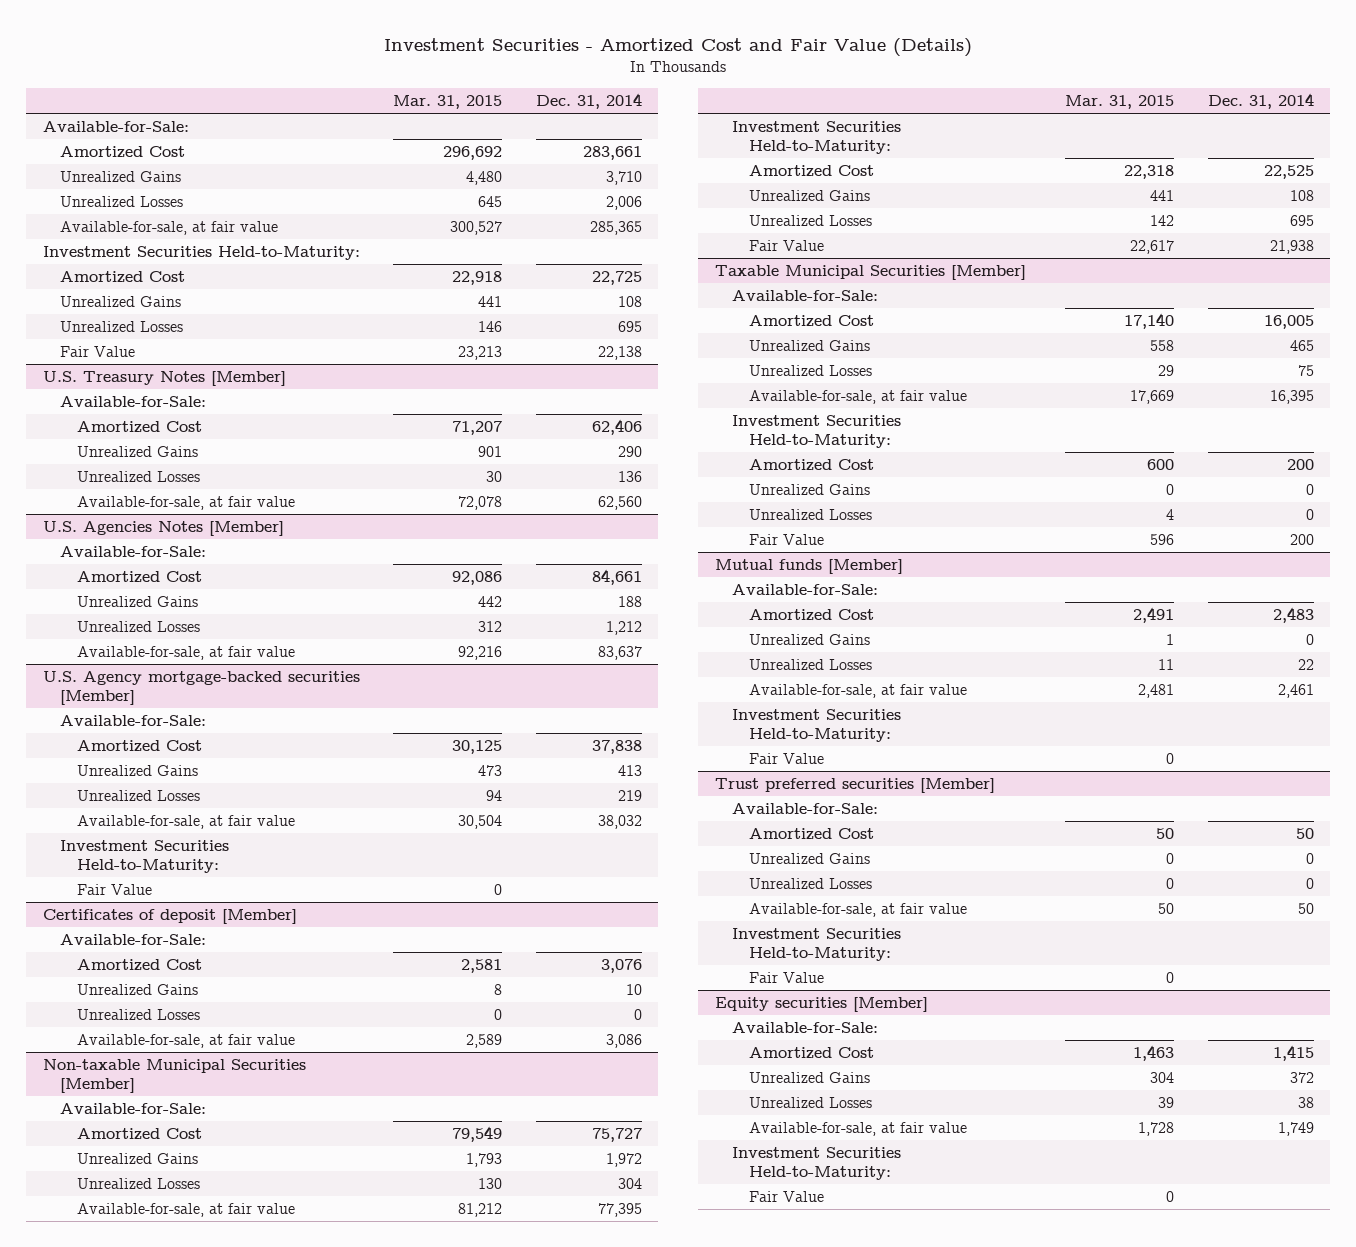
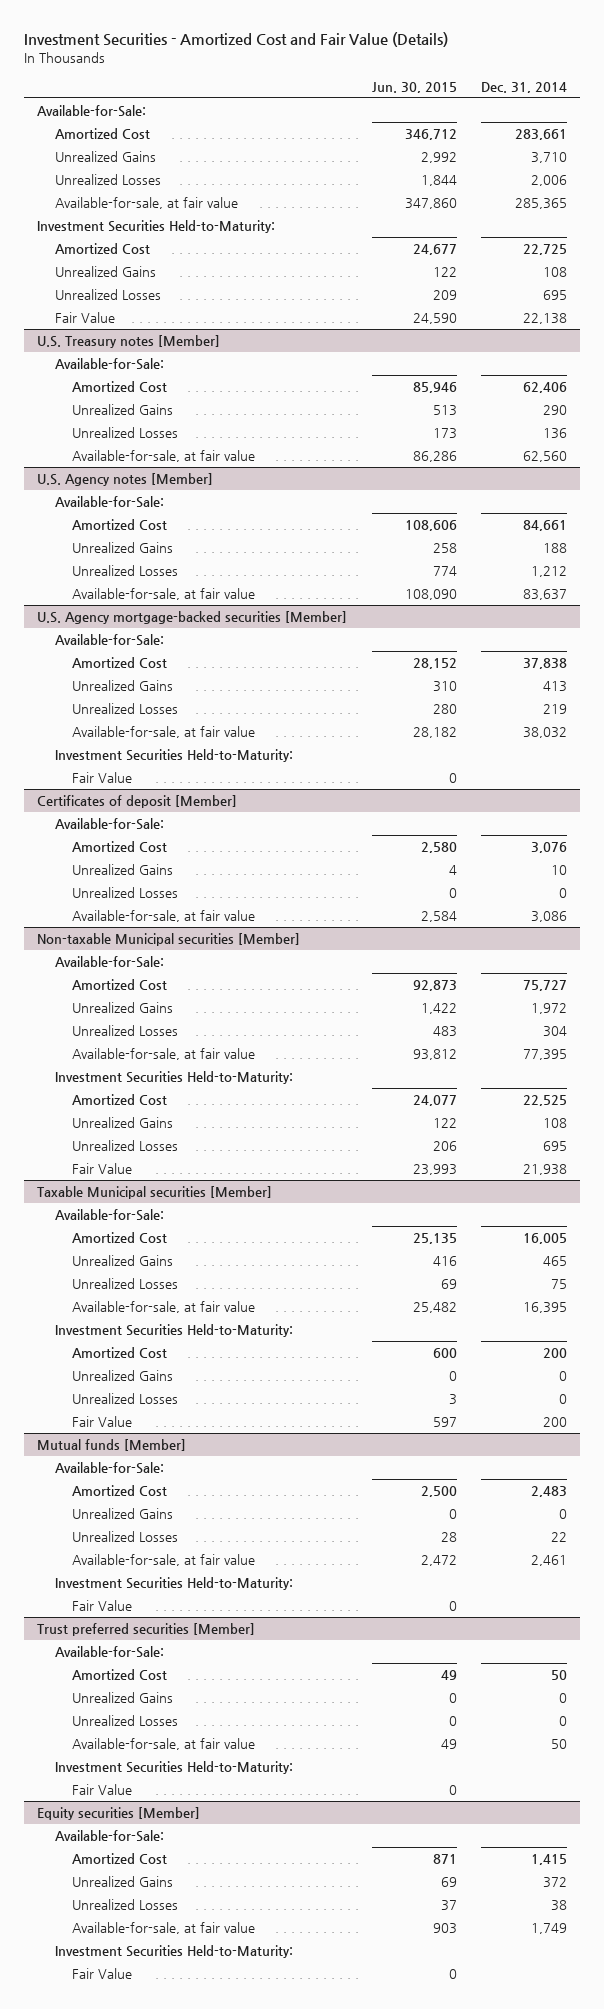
[393,95,503,110] Mar. 31, 2015 -> none
none -> [371,81,457,93] Jun. 30, 2015
[42,370,286,386] U.S. Treasury Notes [Member] -> [36,335,220,349] U.S. Treasury notes [Member]
[42,520,284,536] U.S. Agencies Notes [Member] -> [36,473,213,487] U.S. Agency notes [Member]
[42,1058,306,1094] Non-taxable Municipal Securities [Member] -> [36,933,300,947] Non-taxable Municipal securities [Member]
[714,264,1026,280] Taxable Municipal Securities [Member] -> [36,1186,272,1200] Taxable Municipal securities [Member]

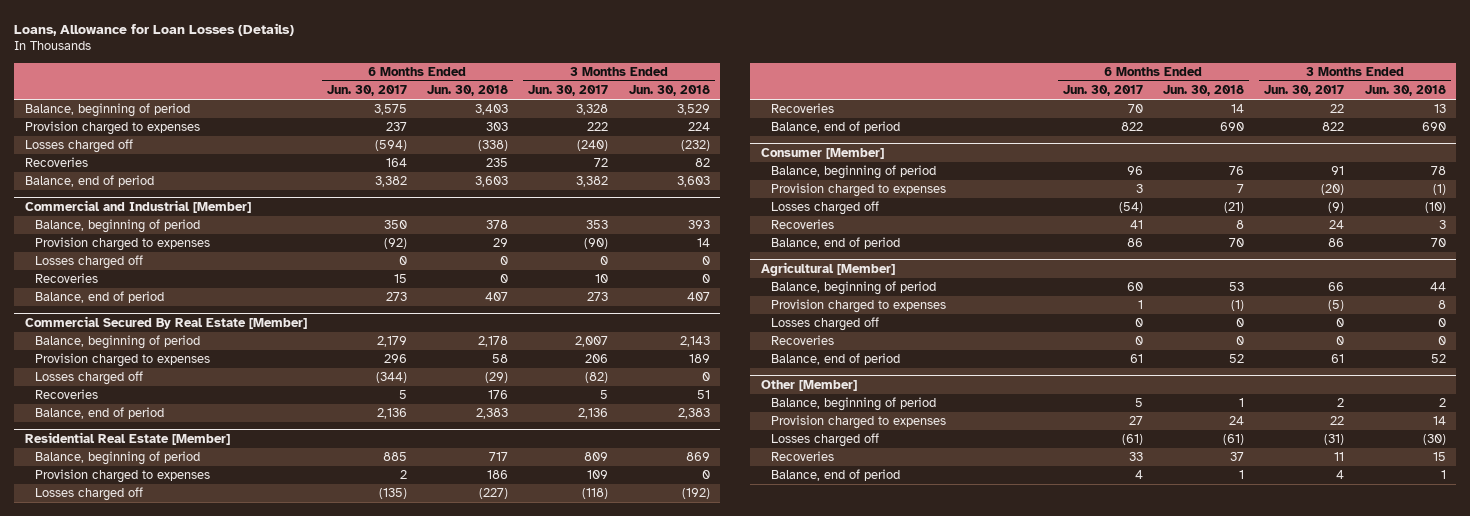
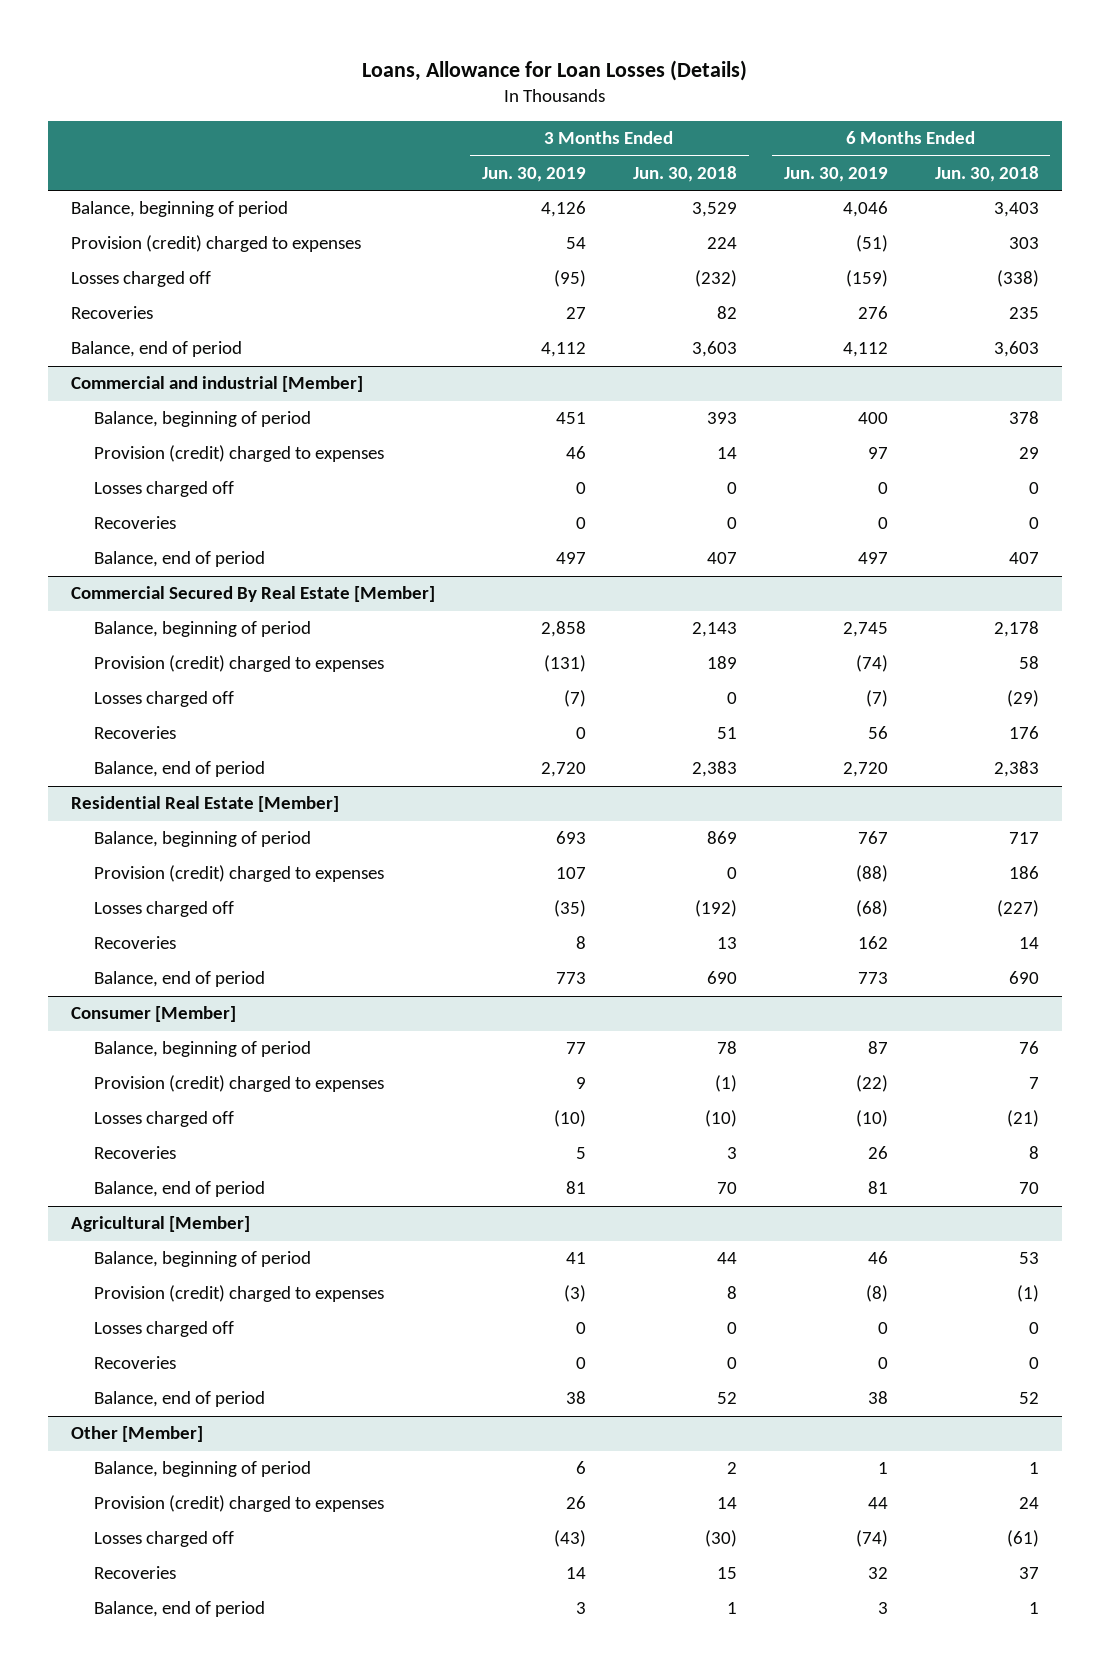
[326,85,407,97] Jun. 30, 2017 -> none
[528,85,609,97] Jun. 30, 2017 -> none
none -> [481,166,586,182] Jun. 30, 2019
none -> [783,166,888,182] Jun. 30, 2019
[24,121,200,136] Provision charged to expenses -> [71,235,362,253] Provision (credit) charged to expenses
[24,199,251,213] Commercial and Industrial [Member] -> [71,376,364,393] Commercial and industrial [Member]
[34,237,210,252] Provision charged to expenses -> [94,445,385,463] Provision (credit) charged to expenses
[34,353,210,368] Provision charged to expenses -> [94,655,385,673] Provision (credit) charged to expenses
[34,469,210,484] Provision charged to expenses -> [94,865,385,883] Provision (credit) charged to expenses
[770,183,946,198] Provision charged to expenses -> [94,1075,385,1093] Provision (credit) charged to expenses
[770,299,946,314] Provision charged to expenses -> [94,1285,385,1303] Provision (credit) charged to expenses
[770,415,946,430] Provision charged to expenses -> [94,1495,385,1513] Provision (credit) charged to expenses

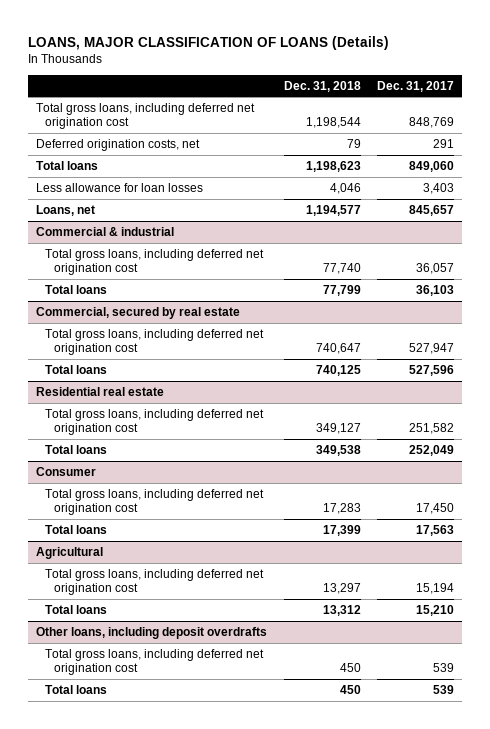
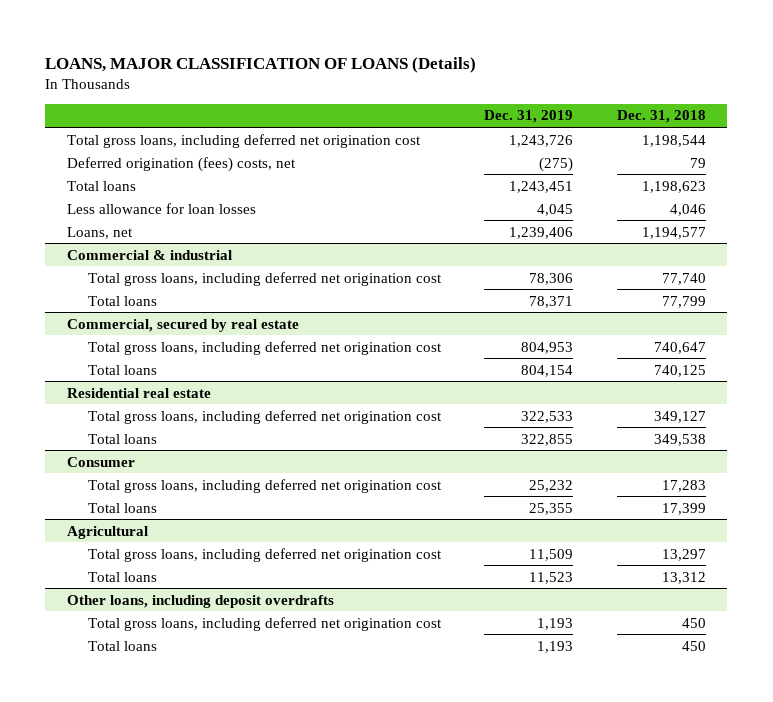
[376,80,454,92] Dec. 31, 2017 -> none
none -> [484,110,574,124] Dec. 31, 2019
[36,138,201,151] Deferred origination costs, net -> [67,156,297,172] Deferred origination (fees) costs, net

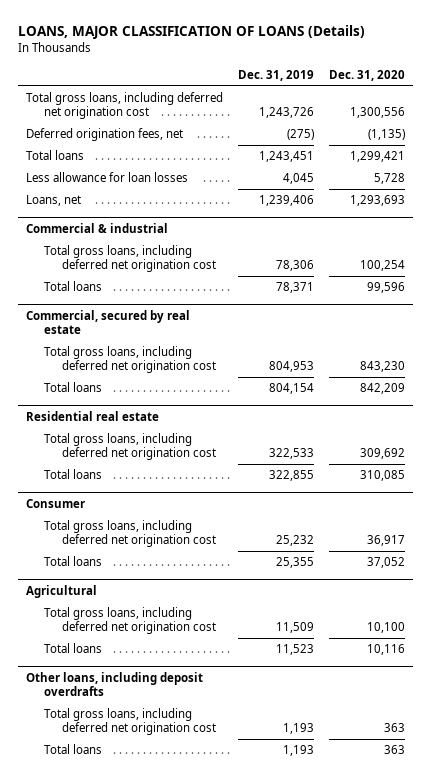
[616,110,706,124] Dec. 31, 2018 -> none
none -> [329,69,406,81] Dec. 31, 2020
[67,156,297,172] Deferred origination (fees) costs, net -> [25,128,183,142] Deferred origination fees, net

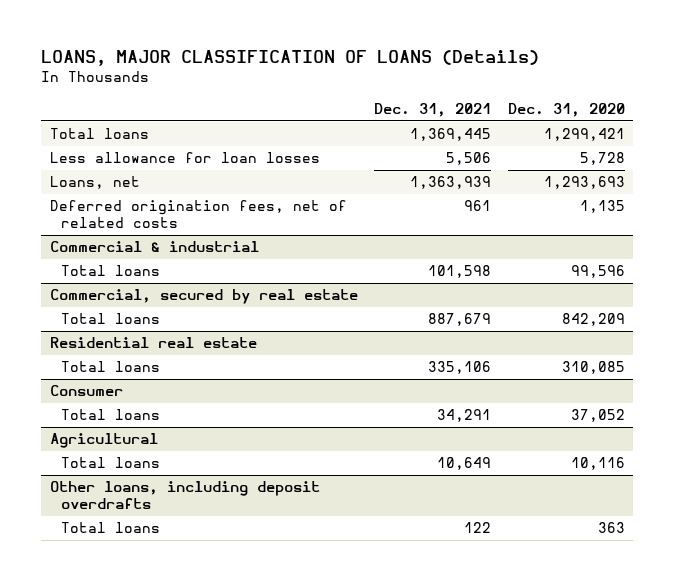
[238,69,315,81] Dec. 31, 2019 -> none
none -> [374,103,492,118] Dec. 31, 2021
[25,92,223,119] Total gross loans, including deferred net origination cost -> none
[25,128,183,142] Deferred origination fees, net -> none
none -> [49,200,347,229] Deferred origination fees, net of related costs
[43,245,216,272] Total gross loans, including deferred net origination cost -> none
[43,346,216,373] Total gross loans, including deferred net origination cost -> none
[43,433,216,460] Total gross loans, including deferred net origination cost -> none
[43,520,216,547] Total gross loans, including deferred net origination cost -> none
[43,607,216,634] Total gross loans, including deferred net origination cost -> none
[43,708,216,735] Total gross loans, including deferred net origination cost -> none

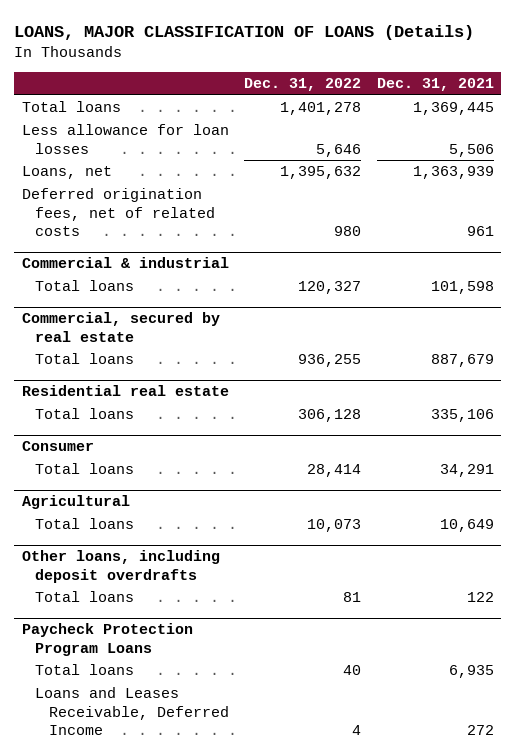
[508,103,626,118] Dec. 31, 2020 -> none
none -> [244,78,362,92] Dec. 31, 2022
none -> [21,623,193,656] Paycheck Protection Program Loans
none -> [35,664,135,676] Total loans
none -> [35,687,229,736] Loans and Leases Receivable, Deferred Income

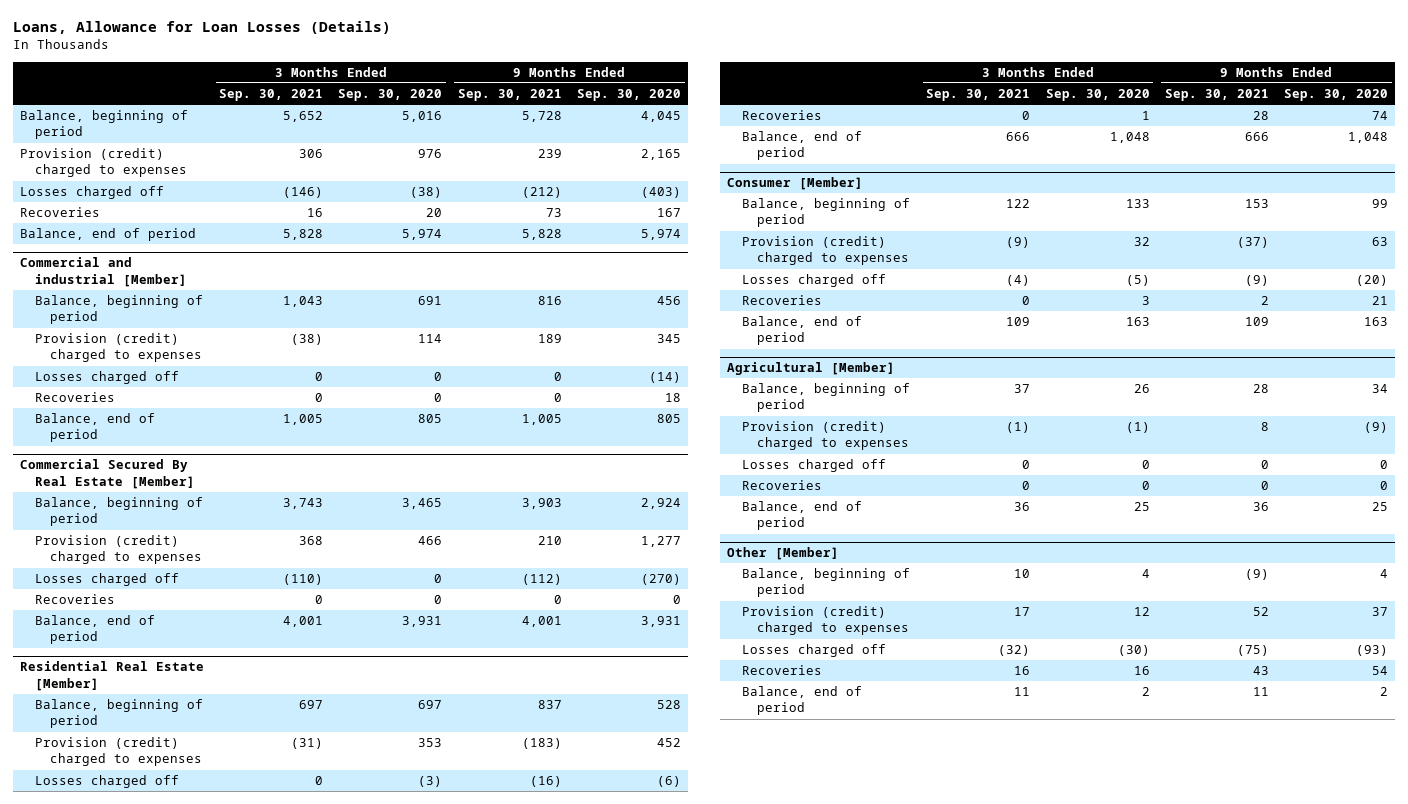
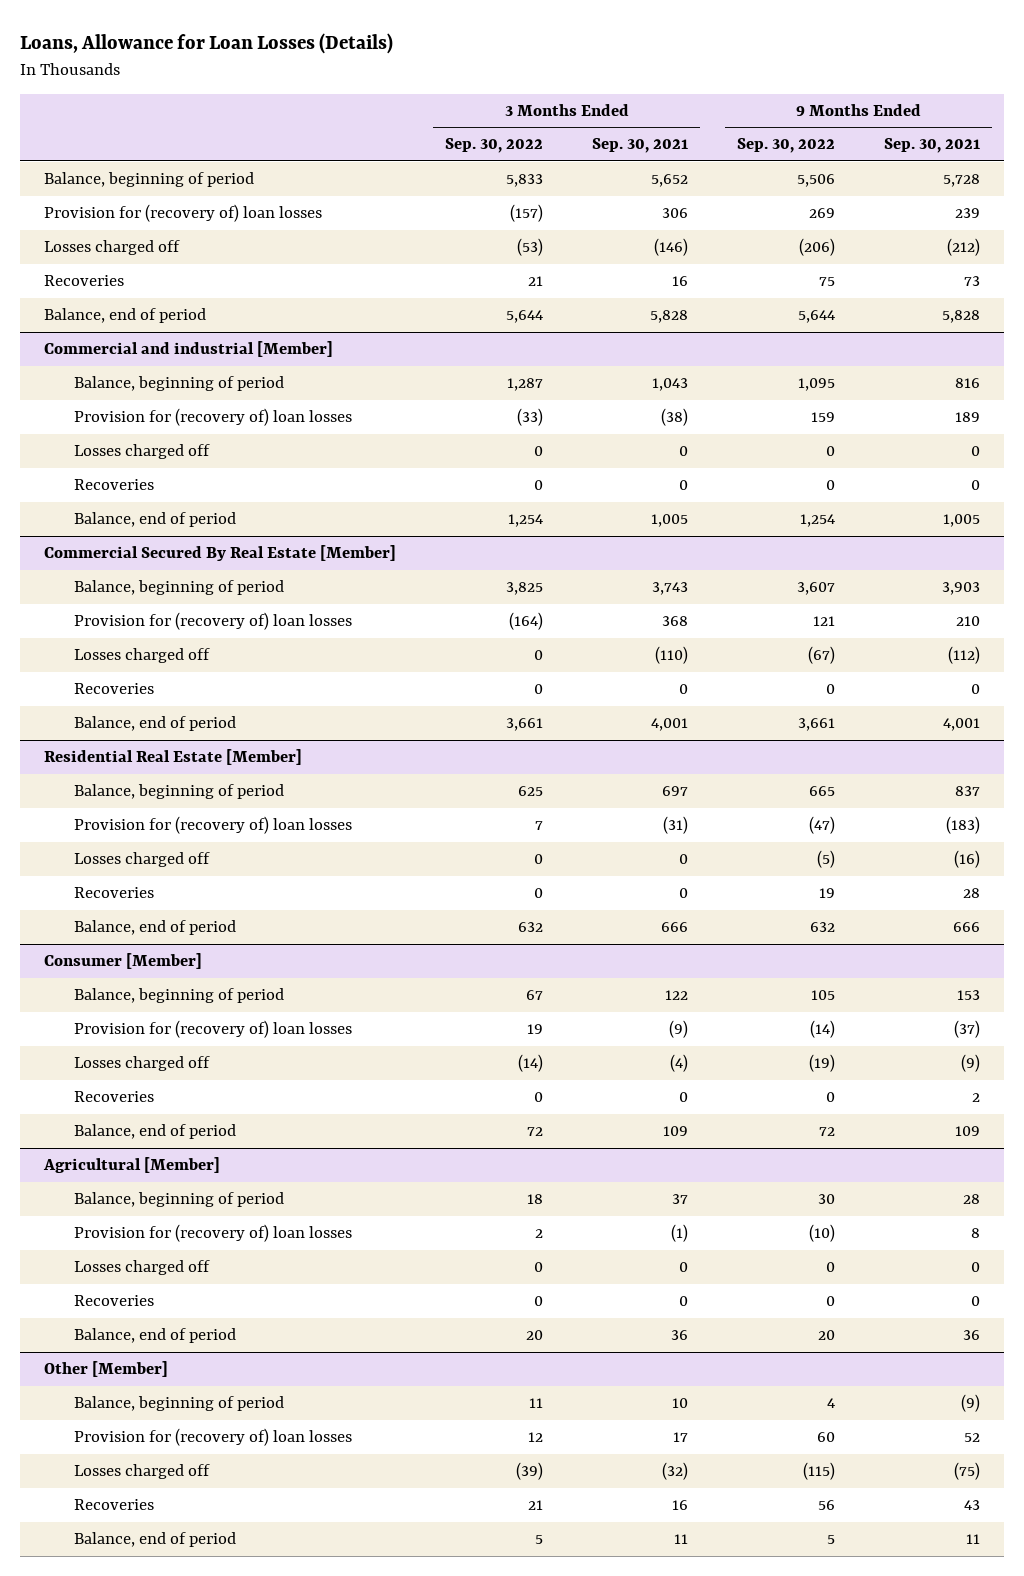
[338,89,443,102] Sep. 30, 2020 -> none
[576,89,681,102] Sep. 30, 2020 -> none
none -> [445,138,544,154] Sep. 30, 2022
none -> [737,138,836,154] Sep. 30, 2022
[20,148,188,178] Provision (credit) charged to expenses -> [44,204,323,223] Provision for (recovery of) loan losses
[35,333,203,363] Provision (credit) charged to expenses -> [74,408,353,427] Provision for (recovery of) loan losses
[35,535,203,565] Provision (credit) charged to expenses -> [74,612,353,631] Provision for (recovery of) loan losses
[35,737,203,767] Provision (credit) charged to expenses -> [74,816,353,835] Provision for (recovery of) loan losses
[742,236,910,266] Provision (credit) charged to expenses -> [74,1020,353,1039] Provision for (recovery of) loan losses
[742,421,910,451] Provision (credit) charged to expenses -> [74,1224,353,1243] Provision for (recovery of) loan losses
[742,606,910,636] Provision (credit) charged to expenses -> [74,1428,353,1447] Provision for (recovery of) loan losses

